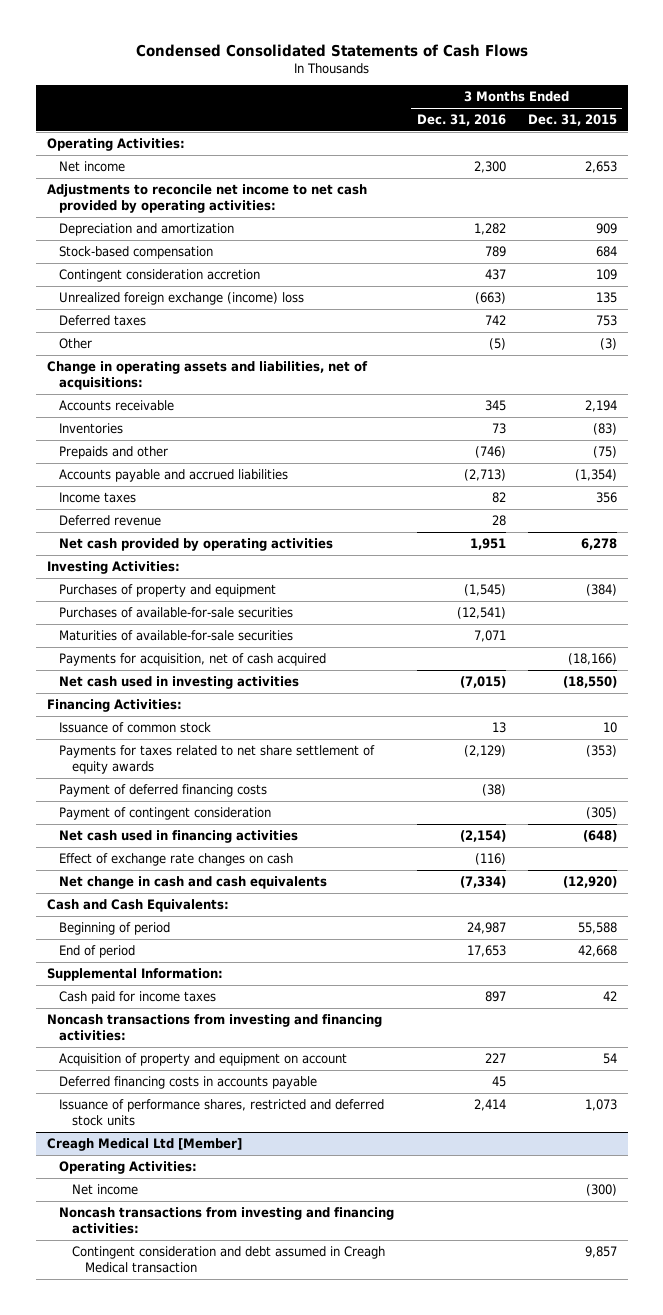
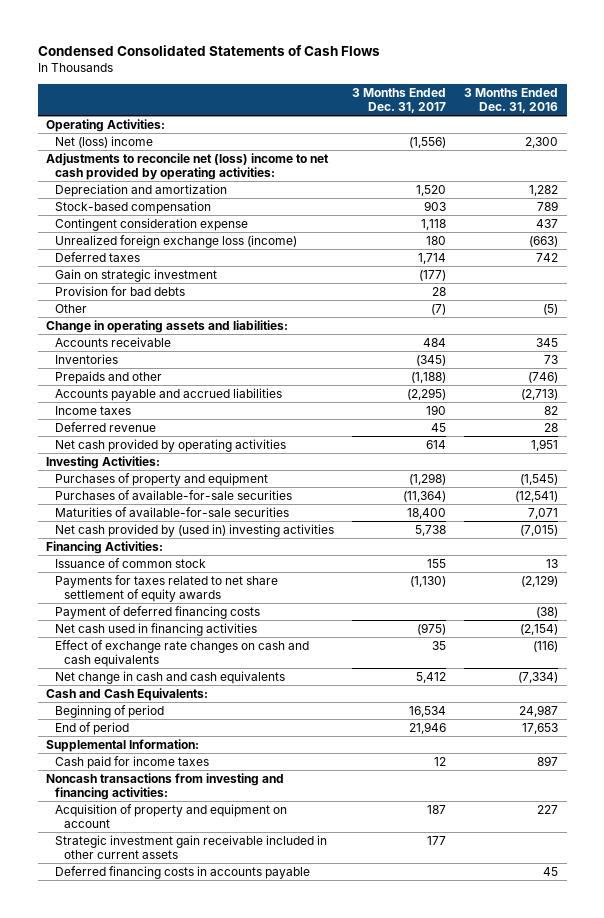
[527,113,617,126] Dec. 31, 2015 -> none
none -> [351,87,446,114] 3 Months Ended Dec. 31, 2017
[59,160,126,172] Net income -> [55,135,154,148] Net (loss) income
[46,183,367,213] Adjustments to reconcile net income to net cash provided by operating activities: -> [46,152,330,181] Adjustments to reconcile net (loss) income to net cash provided by operating activities:
[59,268,261,282] Contingent consideration accretion -> [55,217,249,231] Contingent consideration expense
[59,291,305,305] Unrealized foreign exchange (income) loss -> [55,234,298,248] Unrealized foreign exchange loss (income)
none -> [55,268,218,282] Gain on strategic investment
none -> [55,285,186,296] Provision for bad debts
[46,360,368,390] Change in operating assets and liabilities, net of acquisitions: -> [46,319,289,333] Change in operating assets and liabilities:
[59,652,327,666] Payments for acquisition, net of cash acquired -> none
[59,675,300,689] Net cash used in investing activities -> [55,523,335,537] Net cash provided by (used in) investing activities
[59,806,272,820] Payment of contingent consideration -> none
[59,852,294,866] Effect of exchange rate changes on cash -> [55,639,310,668] Effect of exchange rate changes on cash and cash equivalents
none -> [55,834,328,860] Strategic investment gain receivable included in other current assets
[59,1098,385,1126] Issuance of performance shares, restricted and deferred stock units -> none
[46,1137,242,1151] Creagh Medical Ltd [Member] -> none
[59,1160,198,1174] Operating Activities: -> none
[72,1183,139,1195] Net income -> none
[59,1206,395,1234] Noncash transactions from investing and financing activities: -> none
[72,1245,386,1273] Contingent consideration and debt assumed in Creagh Medical transaction -> none

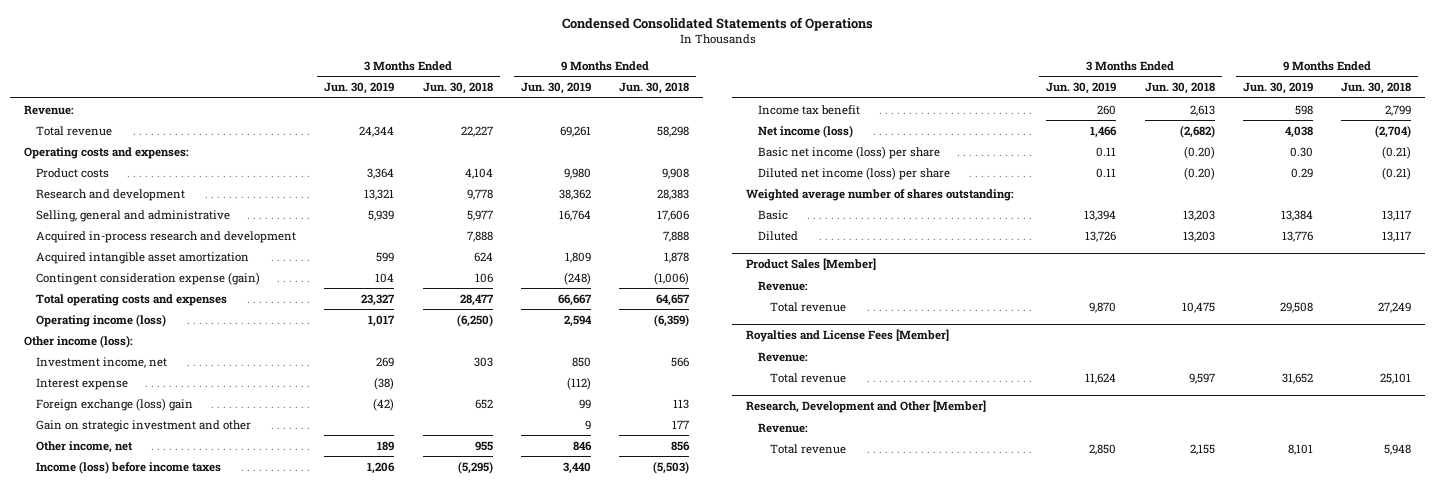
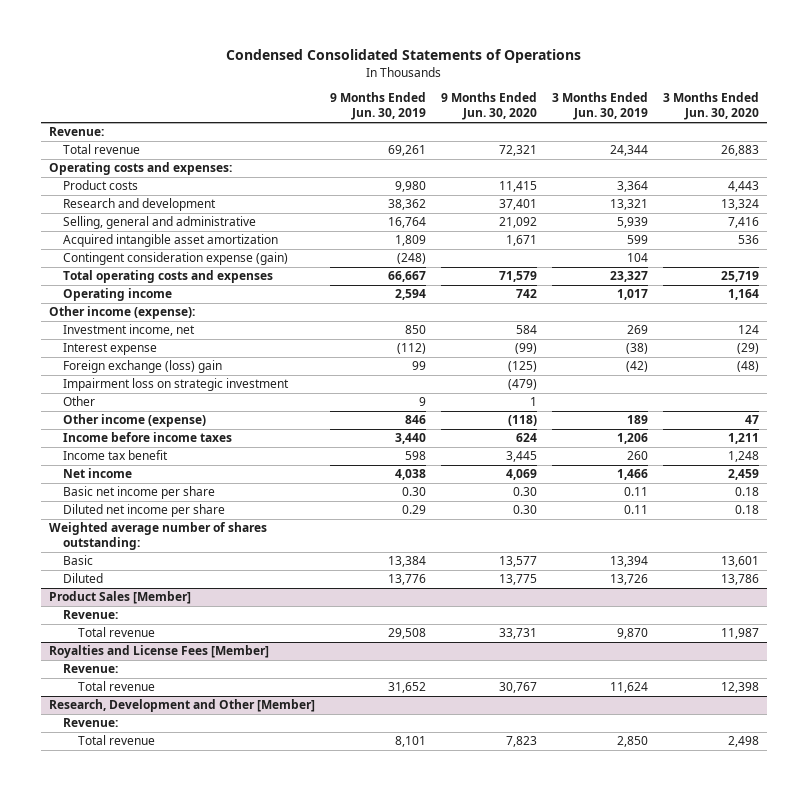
[422,82,493,95] Jun. 30, 2018 -> none
[619,82,690,95] Jun. 30, 2018 -> none
none -> [440,92,537,121] 9 Months Ended Jun. 30, 2020
none -> [663,92,760,121] 3 Months Ended Jun. 30, 2020
[35,230,296,243] Acquired in-process research and development -> none
[35,313,166,327] Operating income (loss) -> [63,288,173,302] Operating income
[24,334,134,348] Other income (loss): -> [48,306,195,320] Other income (expense):
[35,419,251,432] Gain on strategic investment and other -> none
none -> [63,378,290,392] Impairment loss on strategic investment
none -> [63,396,96,407] Other
[35,440,133,453] Other income, net -> [63,414,207,428] Other income (expense)
[35,460,221,474] Income (loss) before income taxes -> [63,432,233,443] Income before income taxes
[757,124,853,138] Net income (loss) -> [63,468,133,479] Net income
[757,145,940,159] Basic net income (loss) per share -> [63,486,216,500] Basic net income per share
[757,166,950,180] Diluted net income (loss) per share -> [63,504,226,518] Diluted net income per share

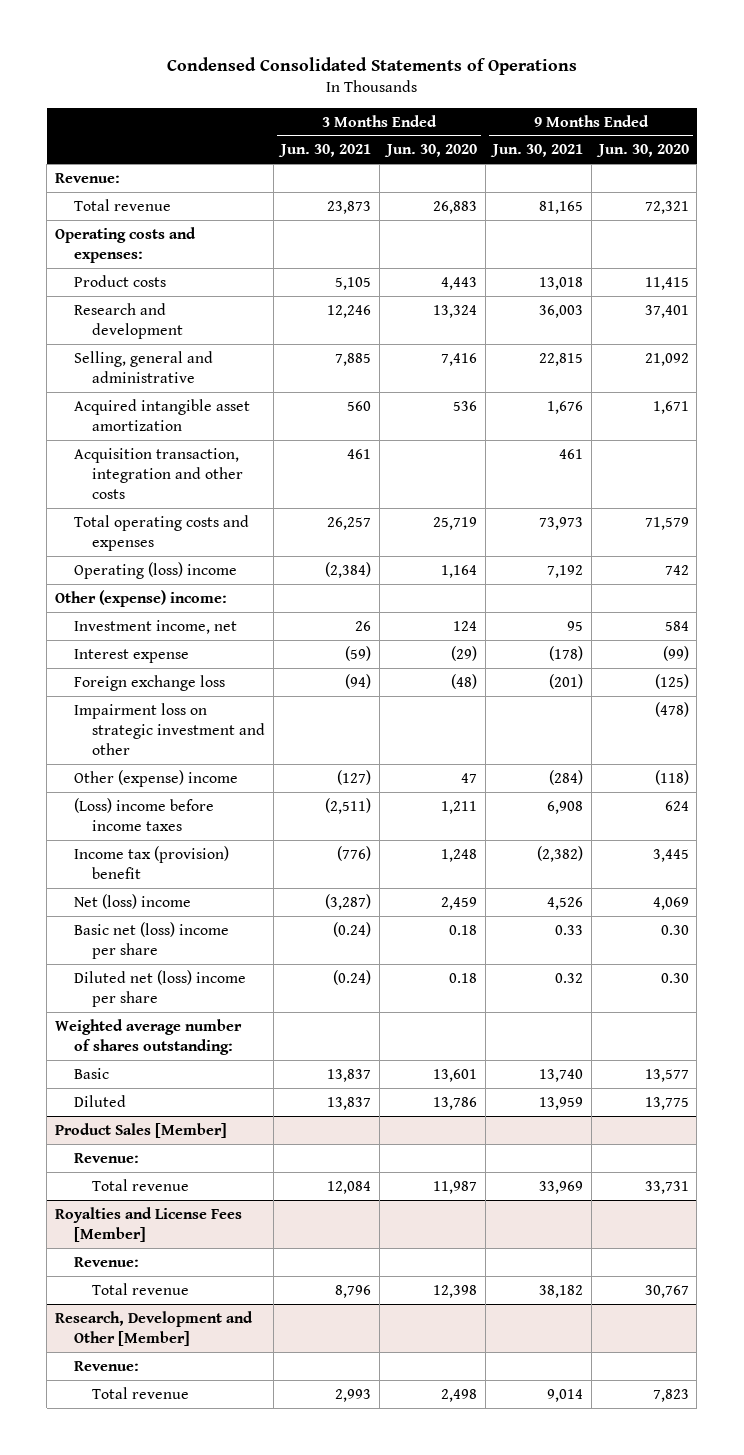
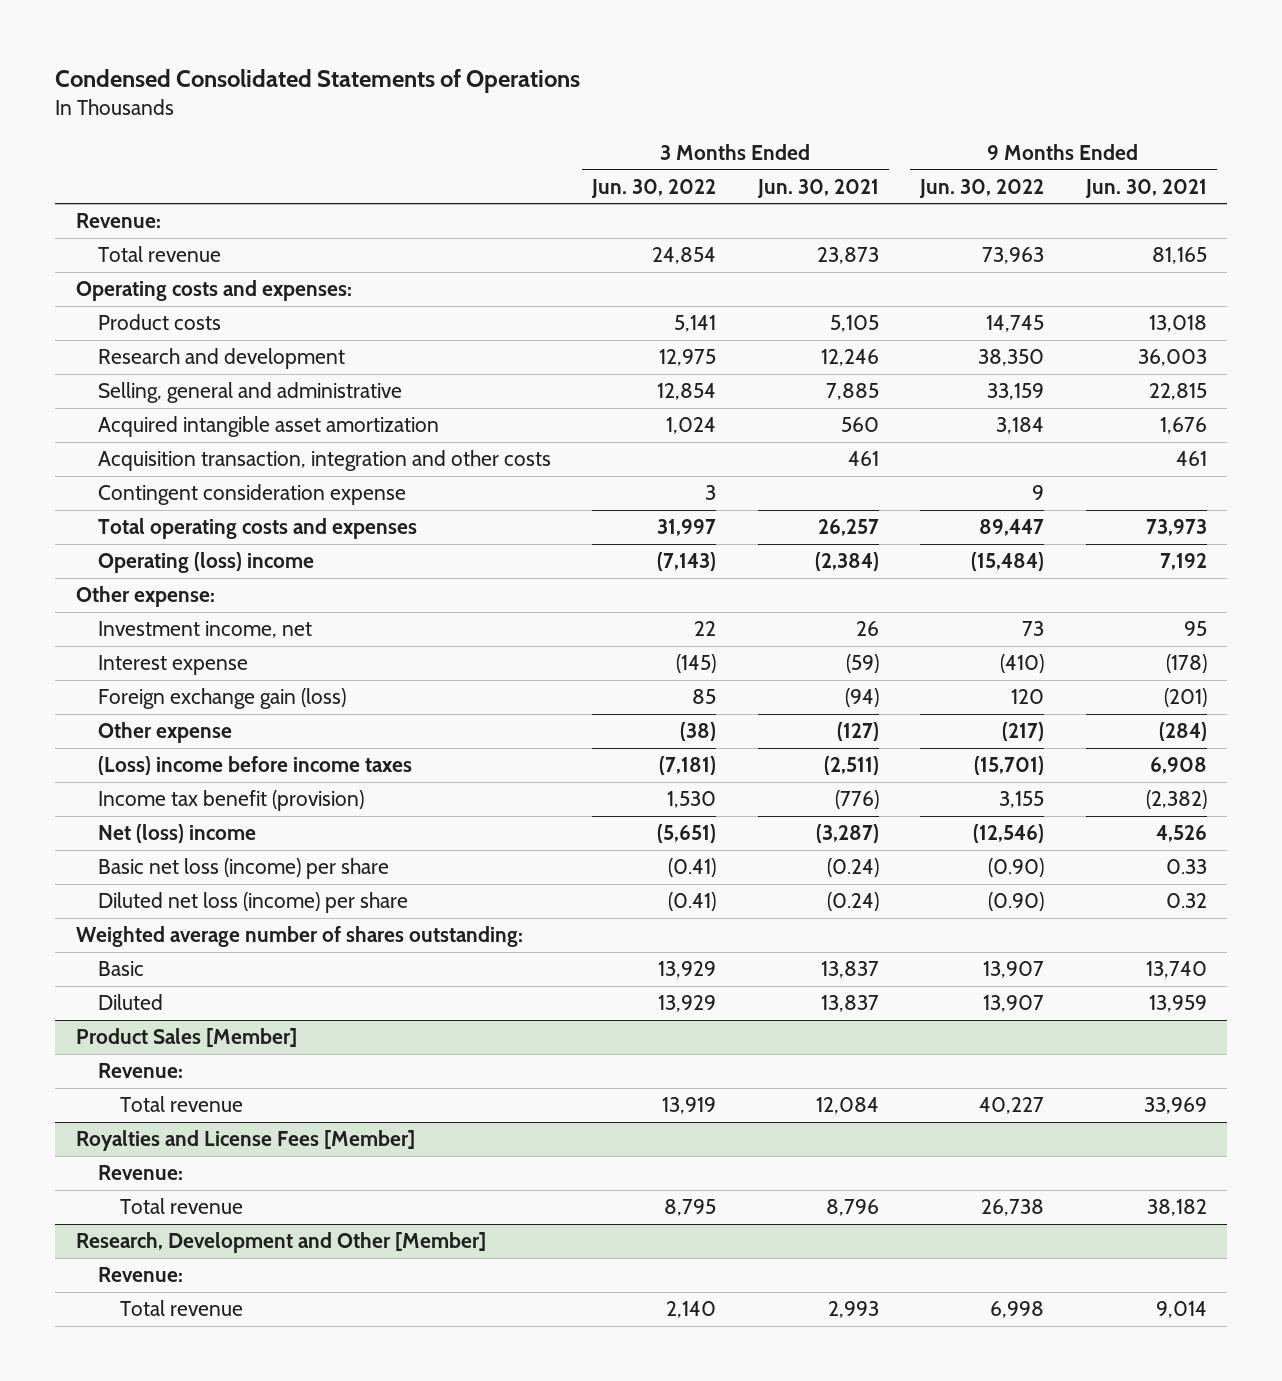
[384,144,478,158] Jun. 30, 2020 -> none
[595,144,689,158] Jun. 30, 2020 -> none
none -> [591,178,717,198] Jun. 30, 2022
none -> [919,178,1045,198] Jun. 30, 2022
none -> [97,484,406,506] Contingent consideration expense
[54,589,227,607] Other (expense) income: -> [75,586,215,608] Other expense:
[73,702,266,756] Impairment loss on strategic investment and other -> none
[73,674,225,691] Foreign exchange loss -> [97,688,346,710] Foreign exchange gain (loss)
[73,769,238,787] Other (expense) income -> [97,722,232,744] Other expense
[73,845,229,879] Income tax (provision) benefit -> [97,790,364,812] Income tax benefit (provision)
[73,921,229,959] Basic net (loss) income per share -> [97,858,389,880] Basic net loss (income) per share
[73,969,246,1007] Diluted net (loss) income per share -> [97,892,408,914] Diluted net loss (income) per share

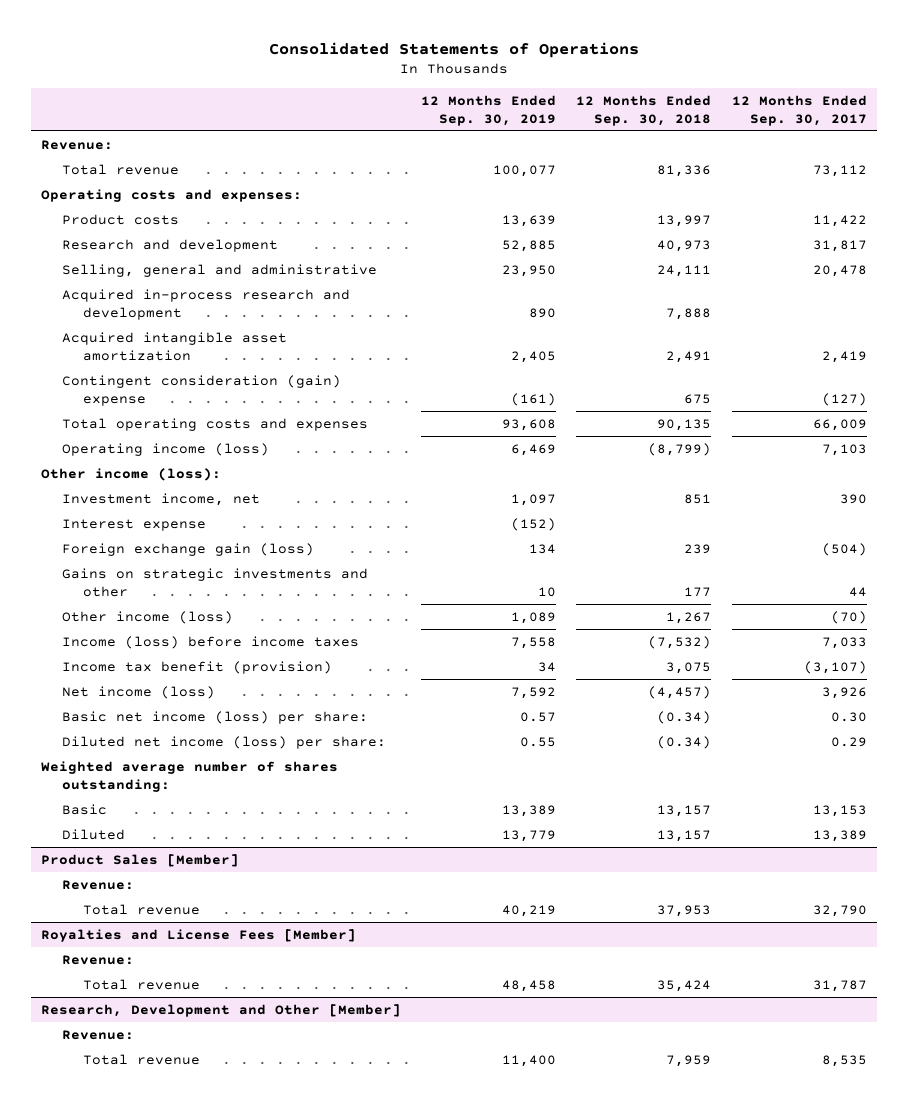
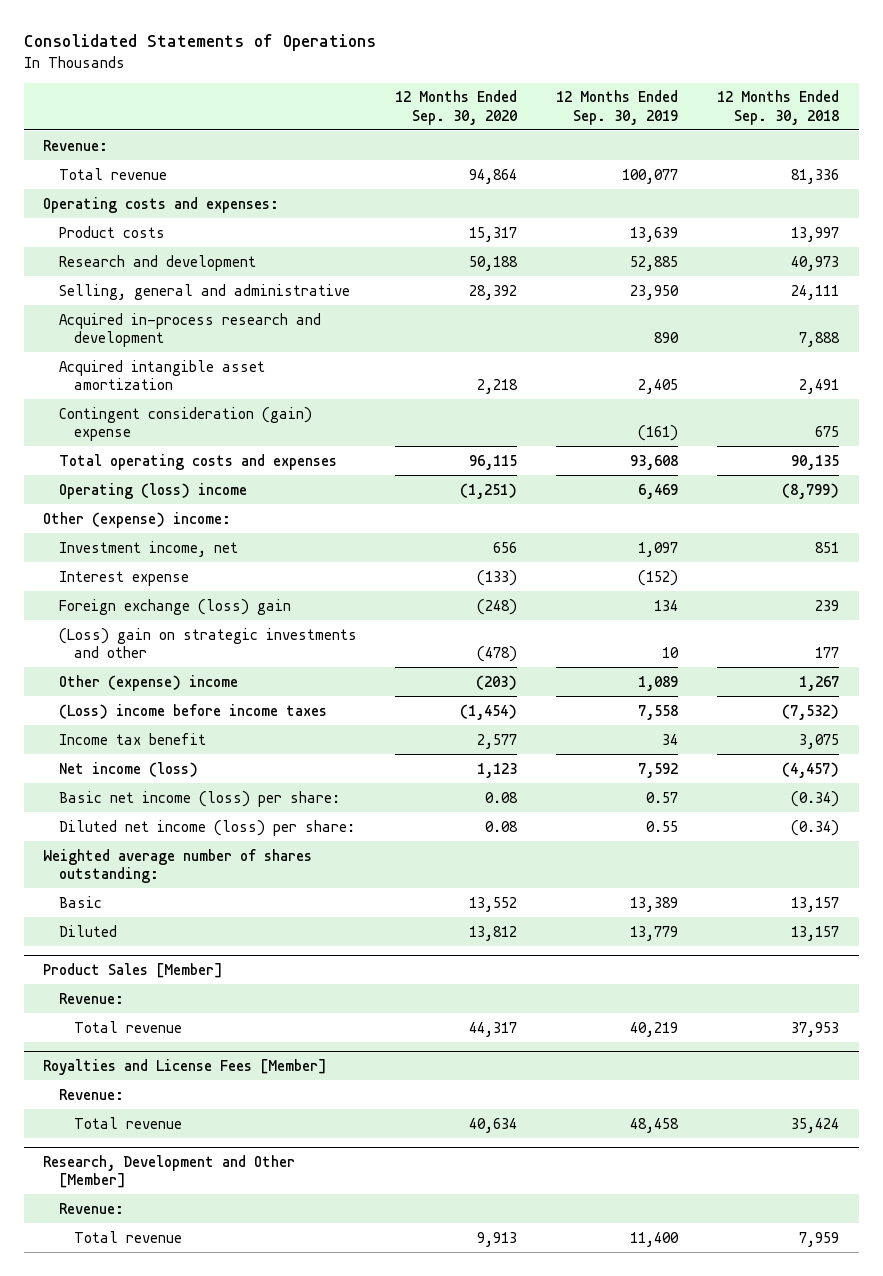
[731,94,867,126] 12 Months Ended Sep. 30, 2017 -> none
none -> [395,90,518,125] 12 Months Ended Sep. 30, 2020
[61,442,269,456] Operating income (loss) -> [58,482,247,499] Operating (loss) income
[40,467,221,481] Other income (loss): -> [43,511,232,528] Other (expense) income:
[61,542,314,556] Foreign exchange gain (loss) -> [58,598,291,615] Foreign exchange (loss) gain
[61,567,368,597] Gains on strategic investments and other -> [58,627,357,658] (Loss) gain on strategic investments and other
[61,610,233,624] Other income (loss) -> [58,674,238,691] Other (expense) income
[61,635,359,649] Income (loss) before income taxes -> [58,703,327,719] (Loss) income before income taxes
[61,660,332,674] Income tax benefit (provision) -> [58,732,206,745] Income tax benefit

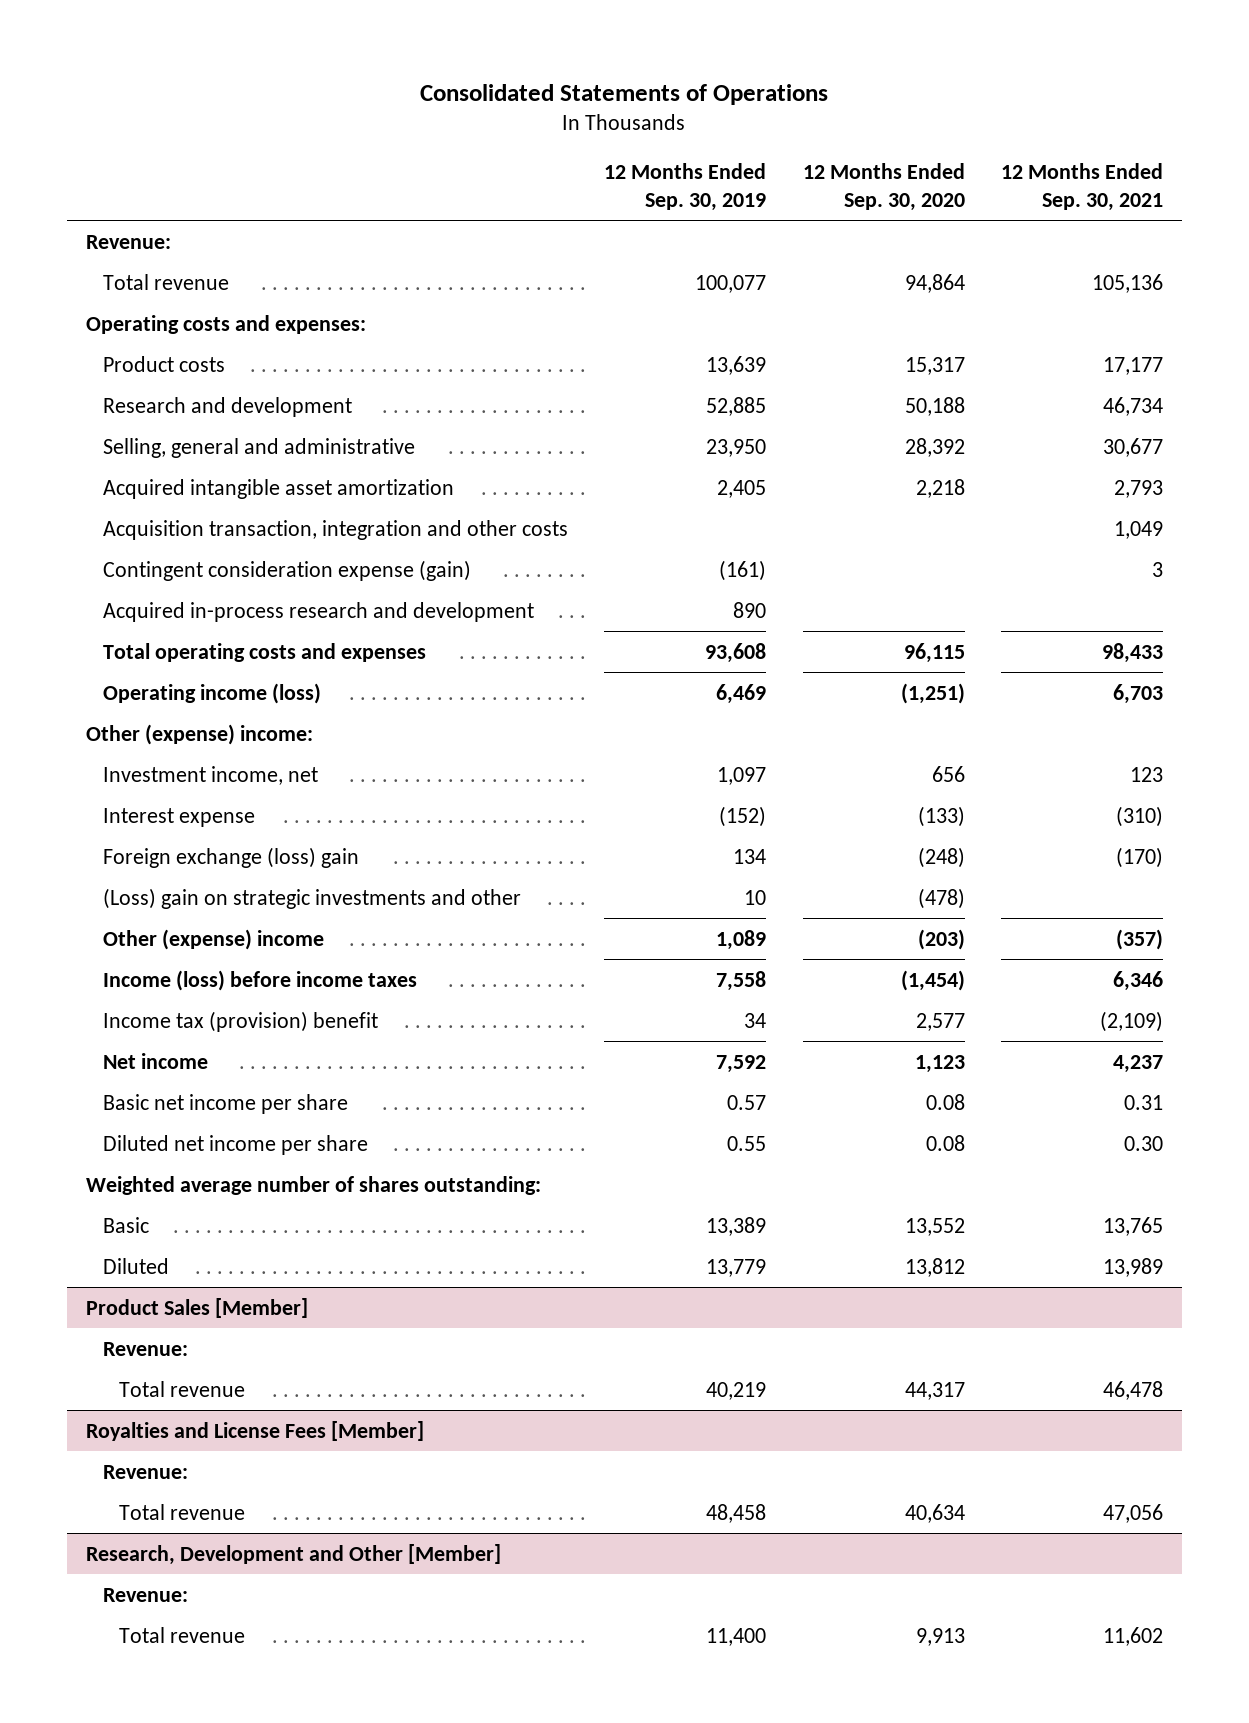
[717,90,840,125] 12 Months Ended Sep. 30, 2018 -> none
none -> [1001,162,1164,211] 12 Months Ended Sep. 30, 2021
none -> [102,519,568,540] Acquisition transaction, integration and other costs
[58,406,312,441] Contingent consideration (gain) expense -> [102,559,471,581] Contingent consideration expense (gain)
[58,312,321,347] Acquired in-process research and development -> [102,601,534,622] Acquired in-process research and development
[58,482,247,499] Operating (loss) income -> [102,682,321,704] Operating income (loss)
[58,703,327,719] (Loss) income before income taxes -> [102,969,417,991] Income (loss) before income taxes
[58,732,206,745] Income tax benefit -> [102,1010,378,1032] Income tax (provision) benefit
[58,761,198,777] Net income (loss) -> [102,1052,208,1069] Net income
[58,790,340,807] Basic net income (loss) per share: -> [102,1093,348,1114] Basic net income per share
[58,819,355,836] Diluted net income (loss) per share: -> [102,1134,368,1155] Diluted net income per share

